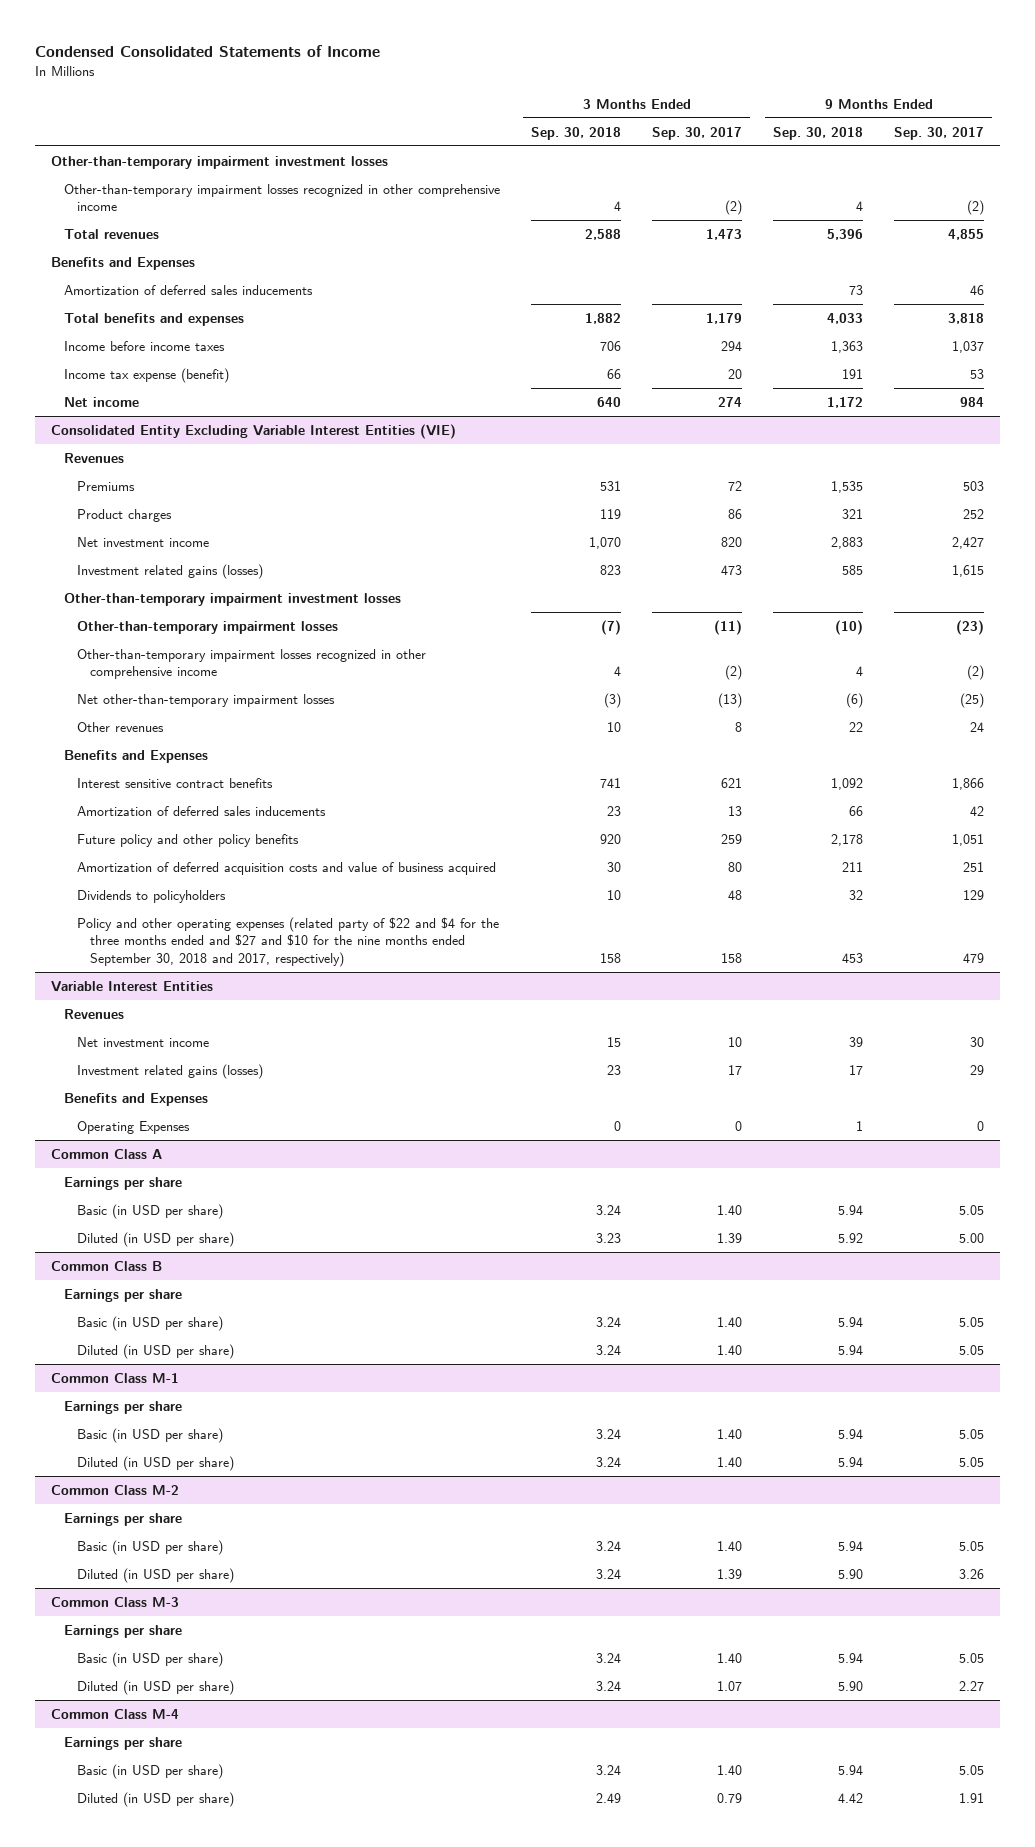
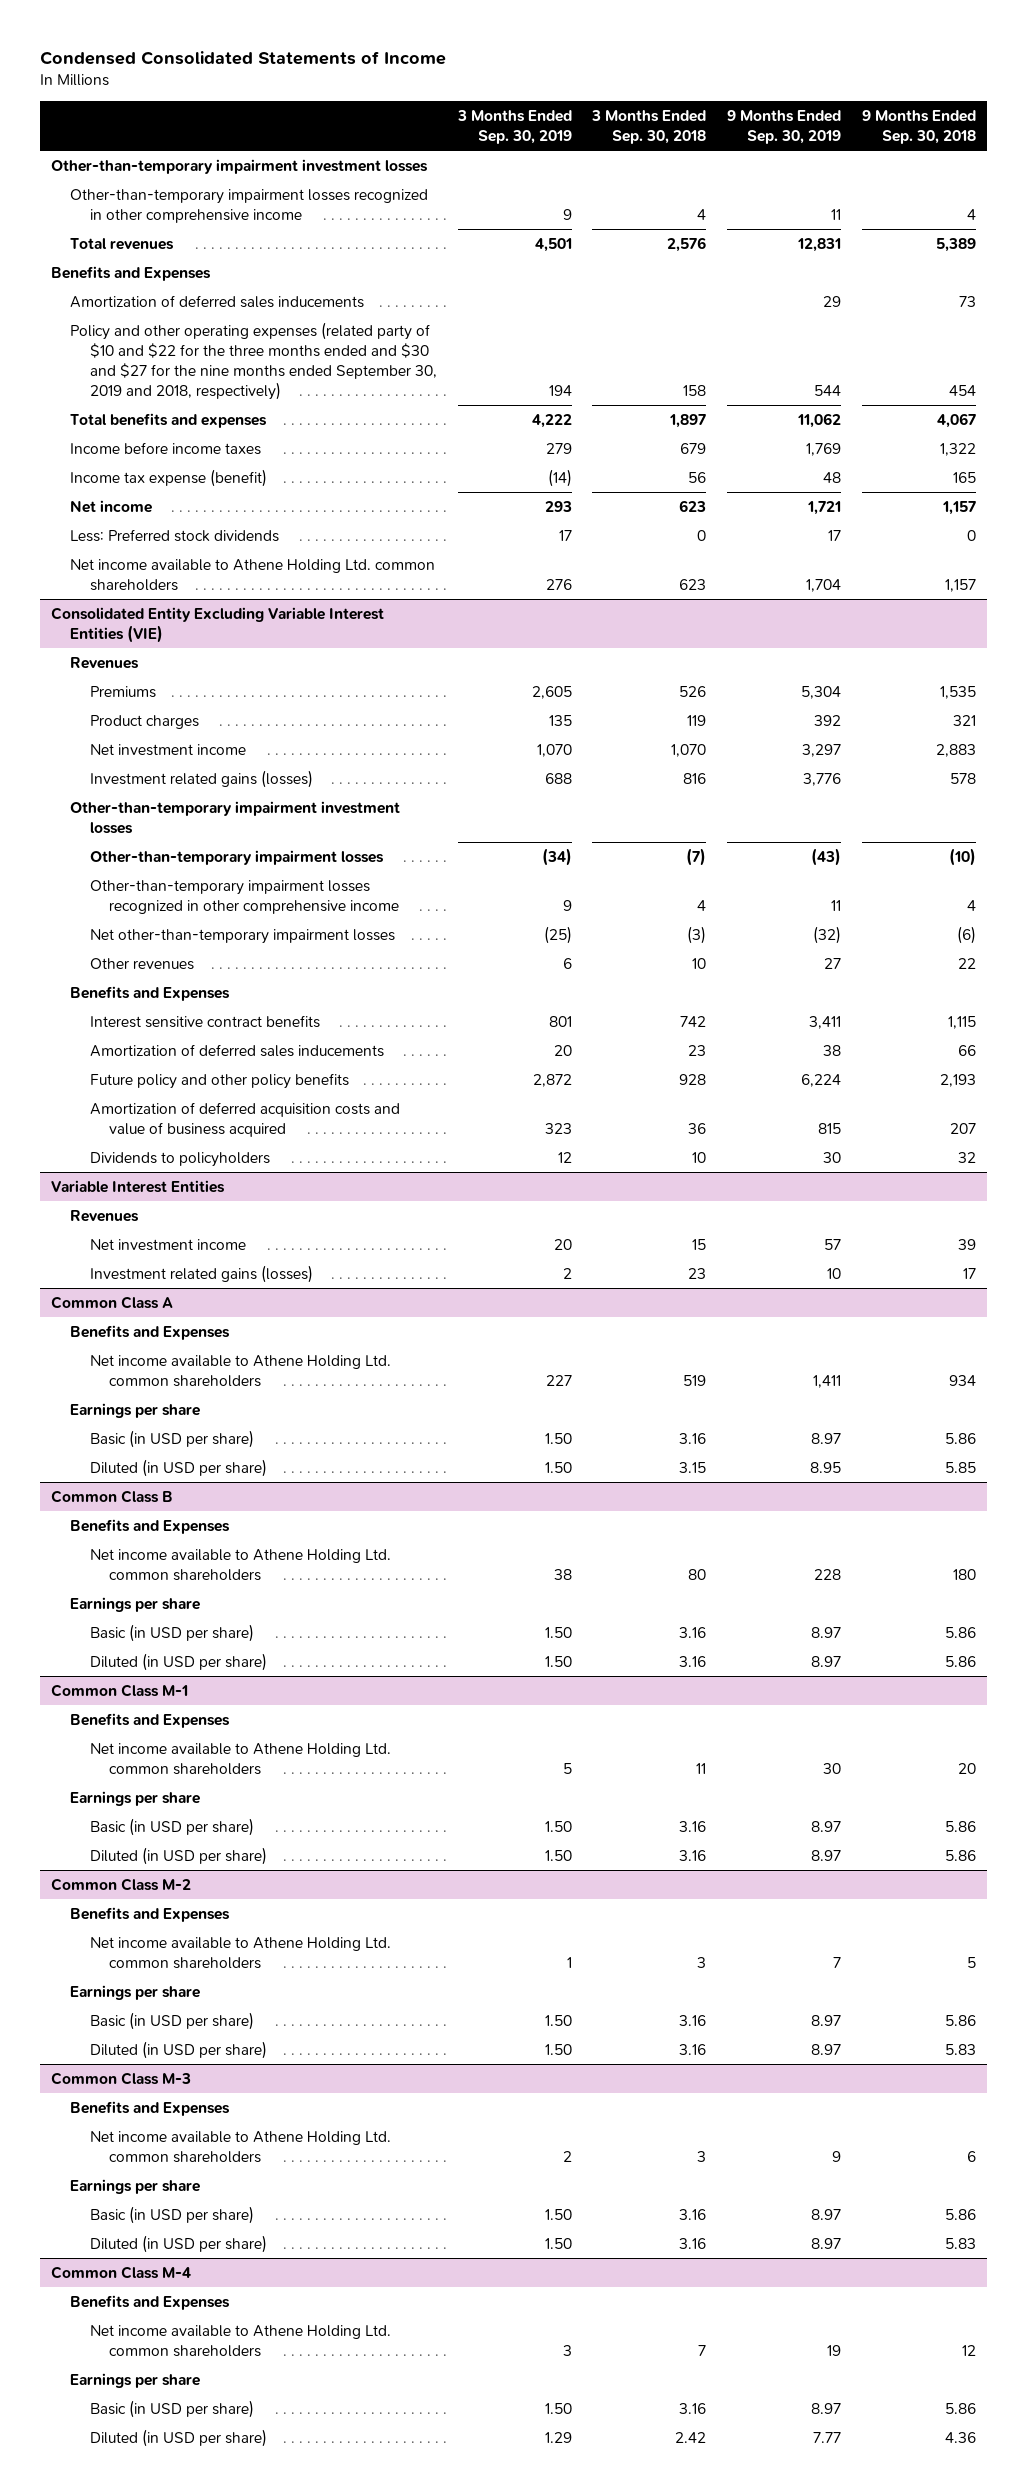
[652,126,743,140] Sep. 30, 2017 -> none
[894,126,985,140] Sep. 30, 2017 -> none
none -> [456,109,572,144] 3 Months Ended Sep. 30, 2019
none -> [727,109,842,144] 9 Months Ended Sep. 30, 2019
[585,228,622,240] 2,588 -> [667,236,707,252] 2,576
[827,228,864,240] 5,396 -> [936,237,977,252] 5,389
none -> [70,321,437,400] Policy and other operating expenses (related party of $10 and $22 for the three months ended and $30 and $27 for the nine months ended September 30, 2019 and 2018, respectively)
[585,312,622,324] 1,882 -> [669,413,707,428] 1,897
[827,312,864,324] 4,033 -> [937,412,977,428] 4,067
[600,340,622,351] 706 -> [680,442,707,454] 679
[831,340,864,353] 1,363 -> [940,442,977,456] 1,322
[607,368,622,379] 66 -> [688,471,707,483] 56
[842,368,864,379] 191 -> [953,471,977,483] 165
[597,396,622,407] 640 -> [679,499,707,512] 623
[827,396,864,408] 1,172 -> [942,500,977,515] 1,157
none -> [70,528,280,542] Less: Preferred stock dividends
none -> [70,558,436,591] Net income available to Athene Holding Ltd. common shareholders
[600,480,622,491] 531 -> [679,685,707,697] 526
[600,564,622,575] 823 -> [683,772,707,784] 816
[842,564,864,575] 585 -> [950,772,977,784] 578
[600,777,622,788] 741 -> [680,1015,707,1027] 742
[831,777,864,790] 1,092 -> [948,1015,977,1029] 1,115
[600,833,622,844] 920 -> [679,1073,707,1085] 928
[831,833,864,846] 2,178 -> [940,1073,977,1087] 2,193
[607,861,622,872] 30 -> [688,1122,707,1134] 36
[842,861,864,872] 211 -> [950,1122,977,1134] 207
[77,916,500,967] Policy and other operating expenses (related party of $22 and $4 for the three months ended and $27 and $10 for the nine months ended September 30, 2018 and 2017, respectively) -> none
[63,1092,208,1106] Benefits and Expenses -> none
[77,1120,191,1134] Operating Expenses -> none
none -> [70,1324,231,1340] Benefits and Expenses
none -> [89,1354,391,1387] Net income available to Athene Holding Ltd. common shareholders
[596,1204,622,1215] 3.24 -> [679,1432,707,1444] 3.16
[838,1204,864,1215] 5.94 -> [945,1432,977,1444] 5.86
[596,1232,622,1243] 3.23 -> [679,1461,707,1473] 3.15
[838,1232,864,1243] 5.92 -> [945,1461,977,1473] 5.85
none -> [70,1518,231,1534] Benefits and Expenses
none -> [89,1548,391,1581] Net income available to Athene Holding Ltd. common shareholders
[596,1316,622,1327] 3.24 -> [679,1626,707,1638] 3.16
[838,1316,864,1327] 5.94 -> [945,1626,977,1638] 5.86
[596,1344,622,1355] 3.24 -> [679,1655,707,1667] 3.16
[838,1344,864,1355] 5.94 -> [945,1655,977,1667] 5.86
none -> [70,1712,231,1728] Benefits and Expenses
none -> [89,1742,391,1775] Net income available to Athene Holding Ltd. common shareholders
[596,1428,622,1439] 3.24 -> [679,1820,707,1832] 3.16
[838,1428,864,1439] 5.94 -> [945,1820,977,1832] 5.86
[596,1456,622,1467] 3.24 -> [679,1849,707,1861] 3.16
[838,1456,864,1467] 5.94 -> [945,1849,977,1861] 5.86
none -> [70,1906,231,1922] Benefits and Expenses
none -> [89,1936,391,1969] Net income available to Athene Holding Ltd. common shareholders
[596,1540,622,1551] 3.24 -> [679,2014,707,2026] 3.16
[838,1540,864,1551] 5.94 -> [945,2014,977,2026] 5.86
[596,1568,622,1579] 3.24 -> [679,2043,707,2055] 3.16
[838,1568,864,1579] 5.90 -> [945,2043,977,2055] 5.83
none -> [70,2100,231,2116] Benefits and Expenses
none -> [89,2130,391,2163] Net income available to Athene Holding Ltd. common shareholders
[596,1652,622,1663] 3.24 -> [679,2208,707,2220] 3.16
[838,1652,864,1663] 5.94 -> [945,2208,977,2220] 5.86
[596,1680,622,1691] 3.24 -> [679,2237,707,2249] 3.16
[838,1680,864,1691] 5.90 -> [945,2237,977,2249] 5.83
none -> [70,2294,231,2310] Benefits and Expenses
none -> [89,2324,391,2357] Net income available to Athene Holding Ltd. common shareholders
[596,1764,622,1775] 3.24 -> [679,2402,707,2414] 3.16
[838,1764,864,1775] 5.94 -> [945,2402,977,2414] 5.86
[596,1792,622,1803] 2.49 -> [675,2431,707,2443] 2.42
[838,1792,864,1803] 4.42 -> [945,2431,977,2443] 4.36

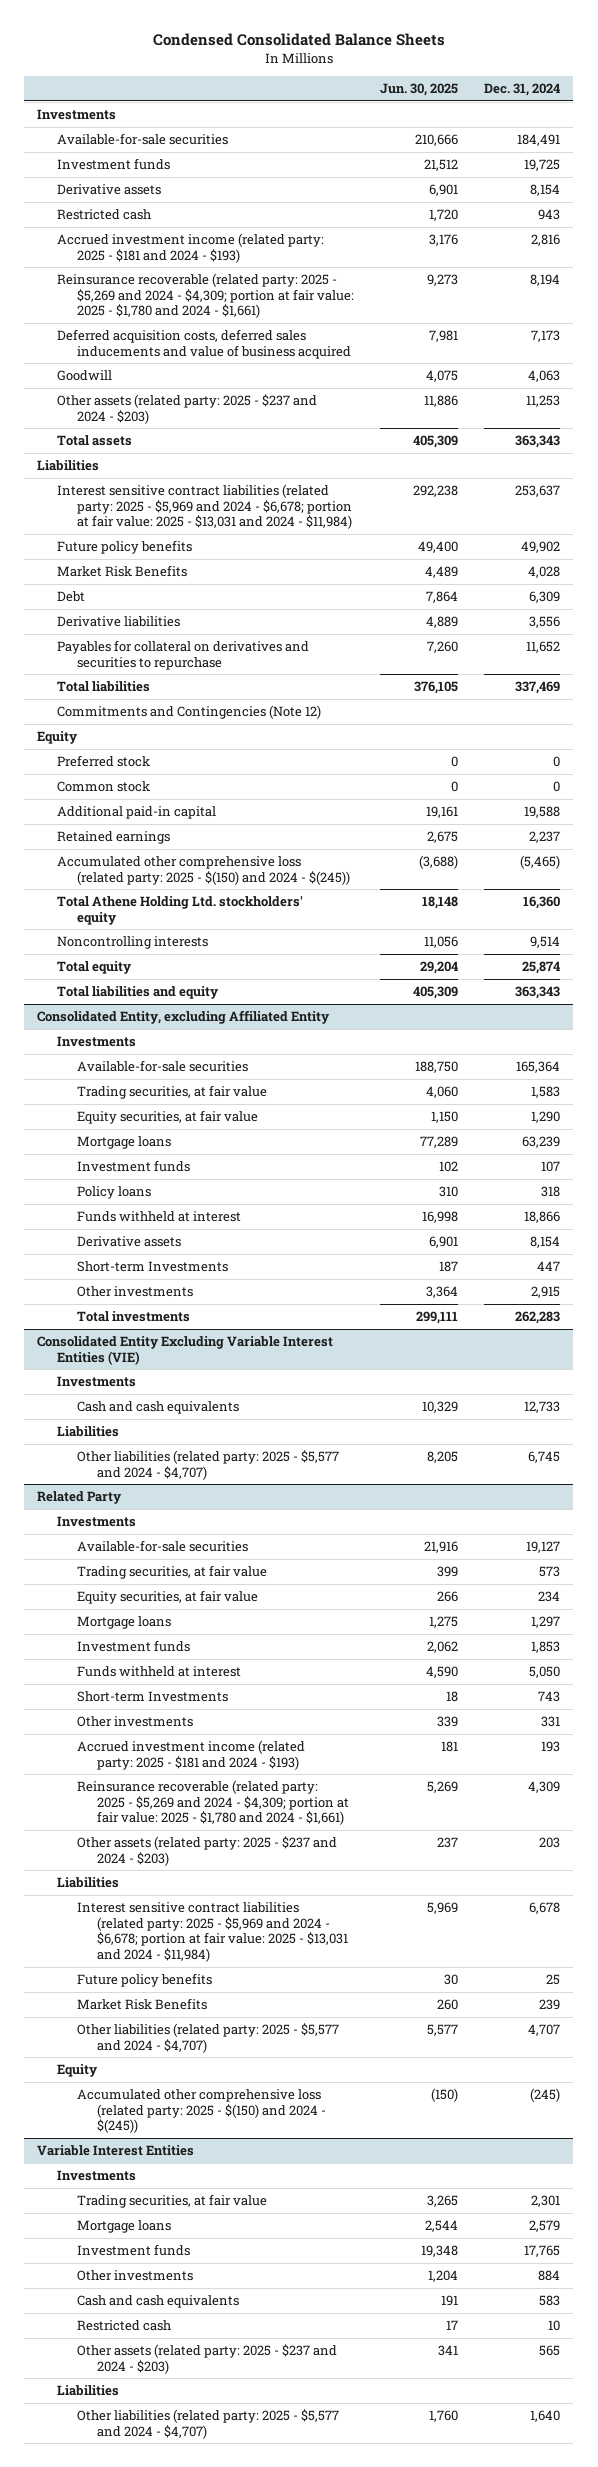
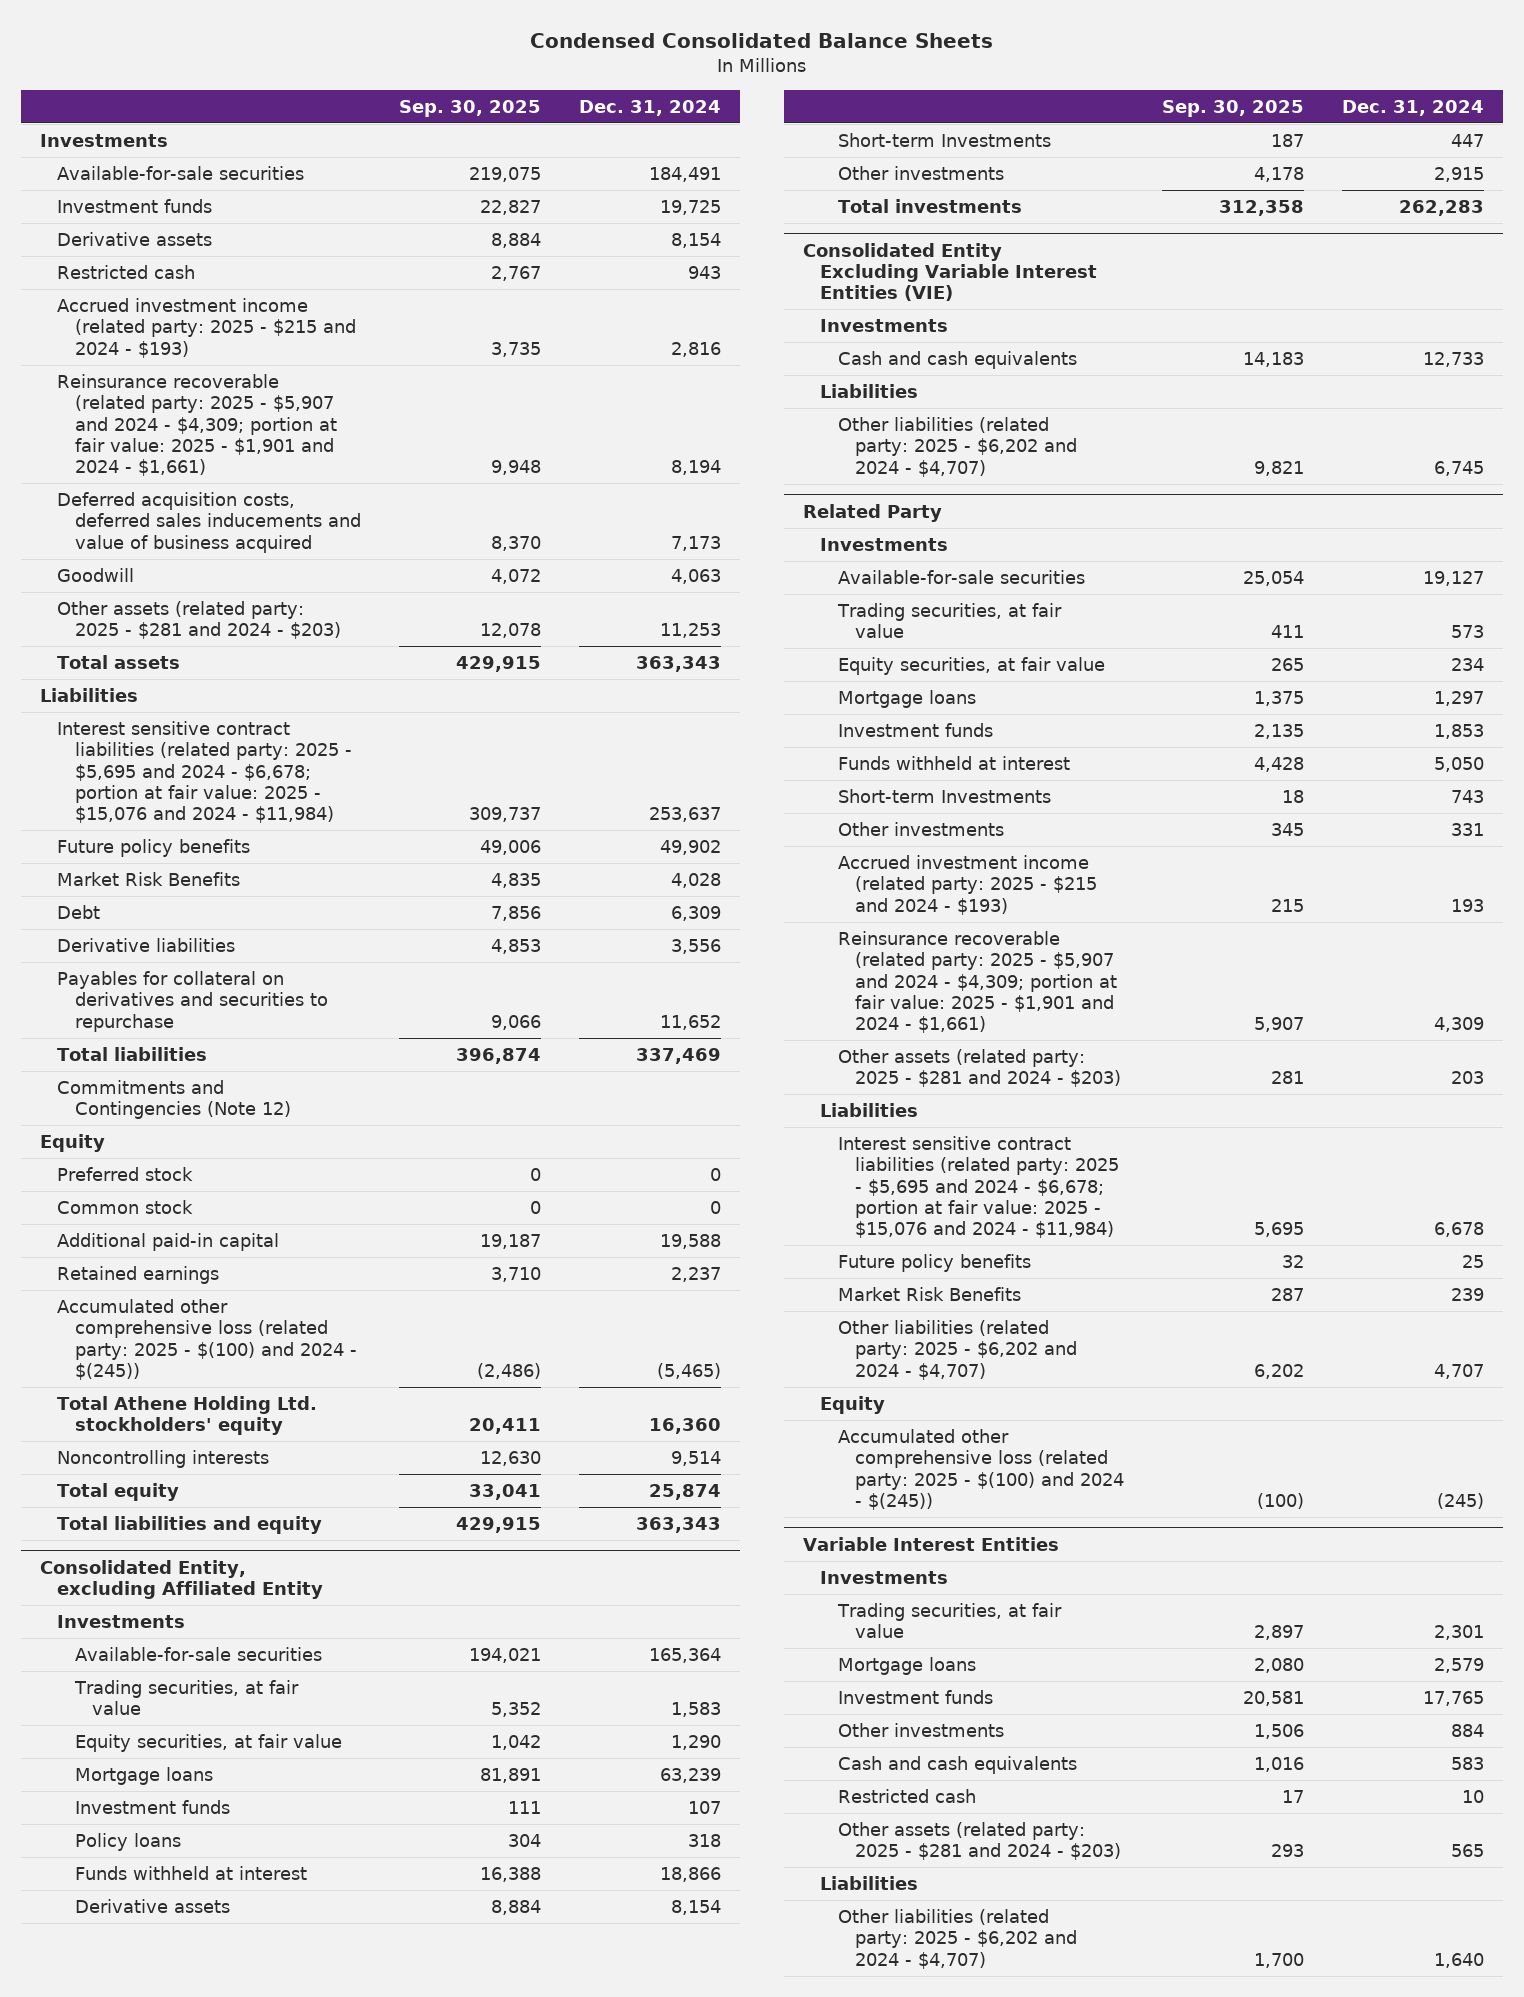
[380,82,459,96] Jun. 30, 2025 -> none
none -> [399,99,542,117] Sep. 30, 2025
[57,233,325,263] Accrued investment income (related party: 2025 - $181 and 2024 - $193) -> [57,297,356,358] Accrued investment income (related party: 2025 - $215 and 2024 - $193)
[57,273,355,319] Reinsurance recoverable (related party: 2025 - $5,269 and 2024 - $4,309; portion at fair value: 2025 - $1,780 and 2024 - $1,661) -> [57,373,337,477] Reinsurance recoverable (related party: 2025 - $5,907 and 2024 - $4,309; portion at fair value: 2025 - $1,901 and 2024 - $1,661)
[57,394,318,424] Other assets (related party: 2025 - $237 and 2024 - $203) -> [57,600,341,640] Other assets (related party: 2025 - $281 and 2024 - $203)
[57,484,353,530] Interest sensitive contract liabilities (related party: 2025 - $5,969 and 2024 - $6,678; portion at fair value: 2025 - $13,031 and 2024 - $11,984) -> [57,720,352,824] Interest sensitive contract liabilities (related party: 2025 - $5,695 and 2024 - $6,678; portion at fair value: 2025 - $15,076 and 2024 - $11,984)
[57,856,351,885] Accumulated other comprehensive loss (related party: 2025 - $(150) and 2024 - $(245)) -> [57,1298,357,1380] Accumulated other comprehensive loss (related party: 2025 - $(100) and 2024 - $(245))
[77,1450,340,1480] Other liabilities (related party: 2025 - $5,577 and 2024 - $4,707) -> [837,416,1078,477] Other liabilities (related party: 2025 - $6,202 and 2024 - $4,707)
[77,1740,306,1770] Accrued investment income (related party: 2025 - $181 and 2024 - $193) -> [837,854,1098,915] Accrued investment income (related party: 2025 - $215 and 2024 - $193)
[77,1780,350,1826] Reinsurance recoverable (related party: 2025 - $5,269 and 2024 - $4,309; portion at fair value: 2025 - $1,780 and 2024 - $1,661) -> [837,930,1118,1034] Reinsurance recoverable (related party: 2025 - $5,907 and 2024 - $4,309; portion at fair value: 2025 - $1,901 and 2024 - $1,661)
[77,1836,338,1866] Other assets (related party: 2025 - $237 and 2024 - $203) -> [837,1048,1122,1088] Other assets (related party: 2025 - $281 and 2024 - $203)
[77,1902,349,1963] Interest sensitive contract liabilities (related party: 2025 - $5,969 and 2024 - $6,678; portion at fair value: 2025 - $13,031 and 2024 - $11,984) -> [837,1135,1120,1239] Interest sensitive contract liabilities (related party: 2025 - $5,695 and 2024 - $6,678; portion at fair value: 2025 - $15,076 and 2024 - $11,984)
[77,2023,340,2053] Other liabilities (related party: 2025 - $5,577 and 2024 - $4,707) -> [837,1319,1078,1380] Other liabilities (related party: 2025 - $6,202 and 2024 - $4,707)
[77,2089,327,2134] Accumulated other comprehensive loss (related party: 2025 - $(150) and 2024 - $(245)) -> [837,1428,1125,1510] Accumulated other comprehensive loss (related party: 2025 - $(100) and 2024 - $(245))
[77,2344,338,2374] Other assets (related party: 2025 - $237 and 2024 - $203) -> [837,1821,1122,1861] Other assets (related party: 2025 - $281 and 2024 - $203)
[77,2409,340,2439] Other liabilities (related party: 2025 - $5,577 and 2024 - $4,707) -> [837,1908,1078,1969] Other liabilities (related party: 2025 - $6,202 and 2024 - $4,707)

